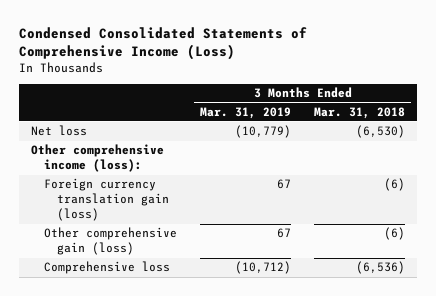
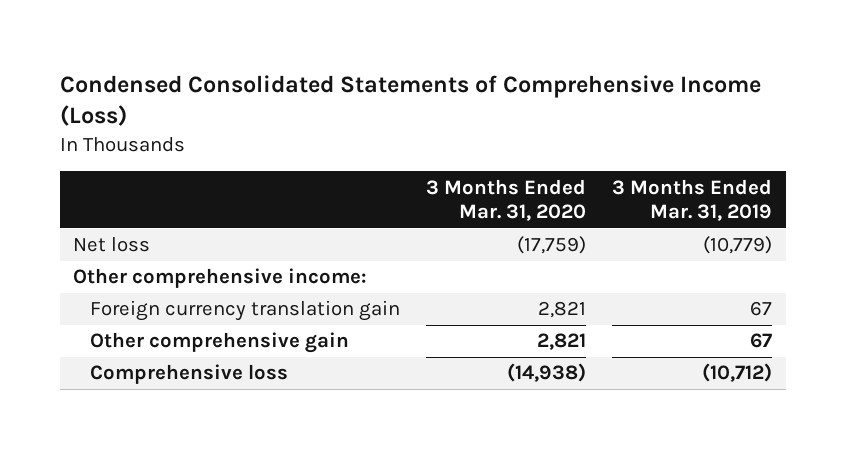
[314,106,406,119] Mar. 31, 2018 -> none
none -> [426,178,587,222] 3 Months Ended Mar. 31, 2020
[30,144,164,173] Other comprehensive income (loss): -> [72,268,367,289] Other comprehensive income:
[44,178,170,222] Foreign currency translation gain (loss) -> [89,300,400,322] Foreign currency translation gain
[44,227,178,256] Other comprehensive gain (loss) -> [89,332,349,354] Other comprehensive gain

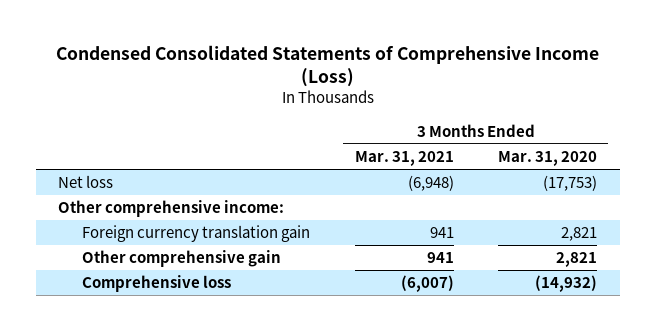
[612,178,773,222] 3 Months Ended Mar. 31, 2019 -> none
none -> [354,150,454,166] Mar. 31, 2021
[517,236,587,255] (17,759) -> [543,175,598,192] (17,753)
[507,363,587,383] (14,938) -> [535,275,598,293] (14,932)

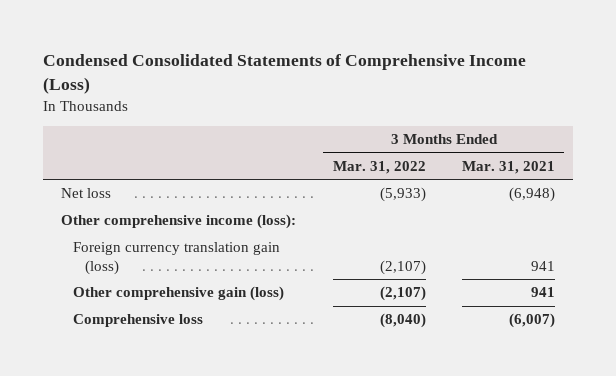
[498,150,598,166] Mar. 31, 2020 -> none
none -> [332,160,426,174] Mar. 31, 2022
[58,200,285,218] Other comprehensive income: -> [61,214,297,230] Other comprehensive income (loss):
[81,225,310,243] Foreign currency translation gain -> [72,242,280,275] Foreign currency translation gain (loss)
[81,250,281,268] Other comprehensive gain -> [72,286,284,302] Other comprehensive gain (loss)

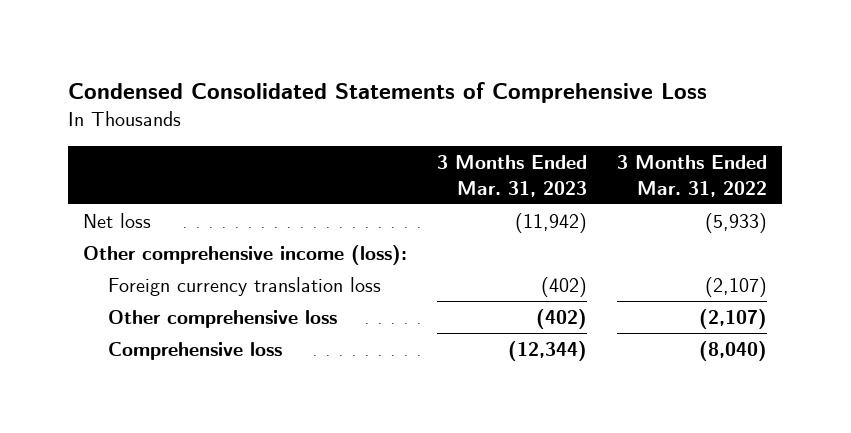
[42,54,526,94] Condensed Consolidated Statements of Comprehensive Income (Loss) -> [68,82,708,104] Condensed Consolidated Statements of Comprehensive Loss
[462,160,556,174] Mar. 31, 2021 -> none
none -> [437,155,588,197] 3 Months Ended Mar. 31, 2023
[72,242,280,275] Foreign currency translation gain (loss) -> [108,277,382,297] Foreign currency translation loss
[72,286,284,302] Other comprehensive gain (loss) -> [108,310,338,329] Other comprehensive loss

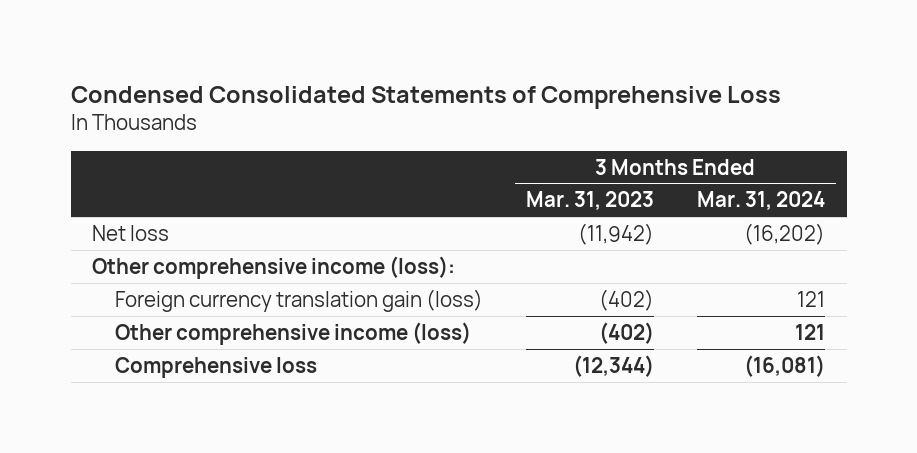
[617,155,768,197] 3 Months Ended Mar. 31, 2022 -> none
none -> [696,191,825,211] Mar. 31, 2024
[108,277,382,297] Foreign currency translation loss -> [114,288,483,312] Foreign currency translation gain (loss)
[108,310,338,329] Other comprehensive loss -> [114,321,471,345] Other comprehensive income (loss)

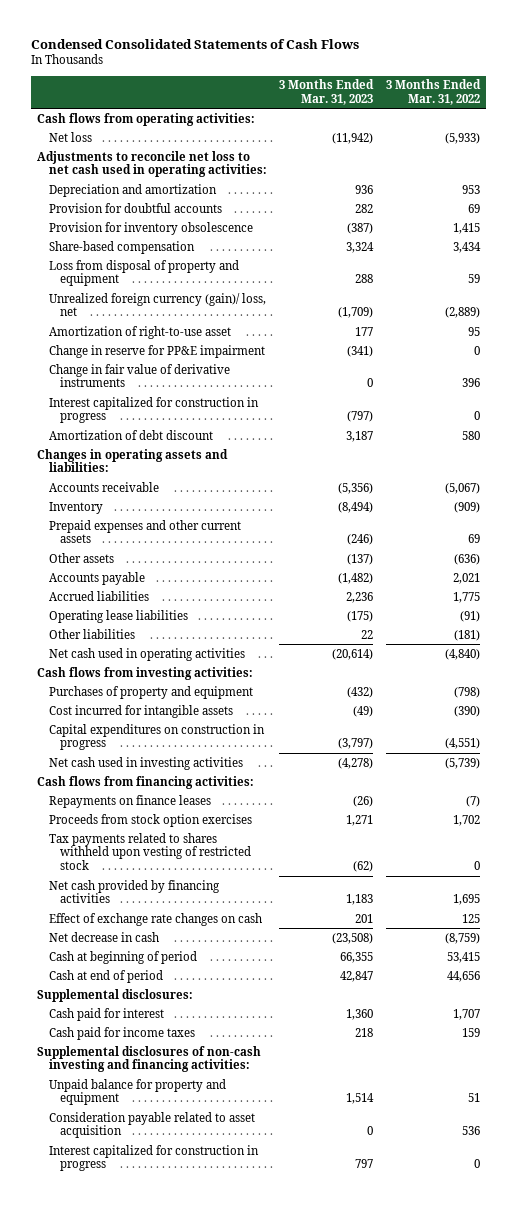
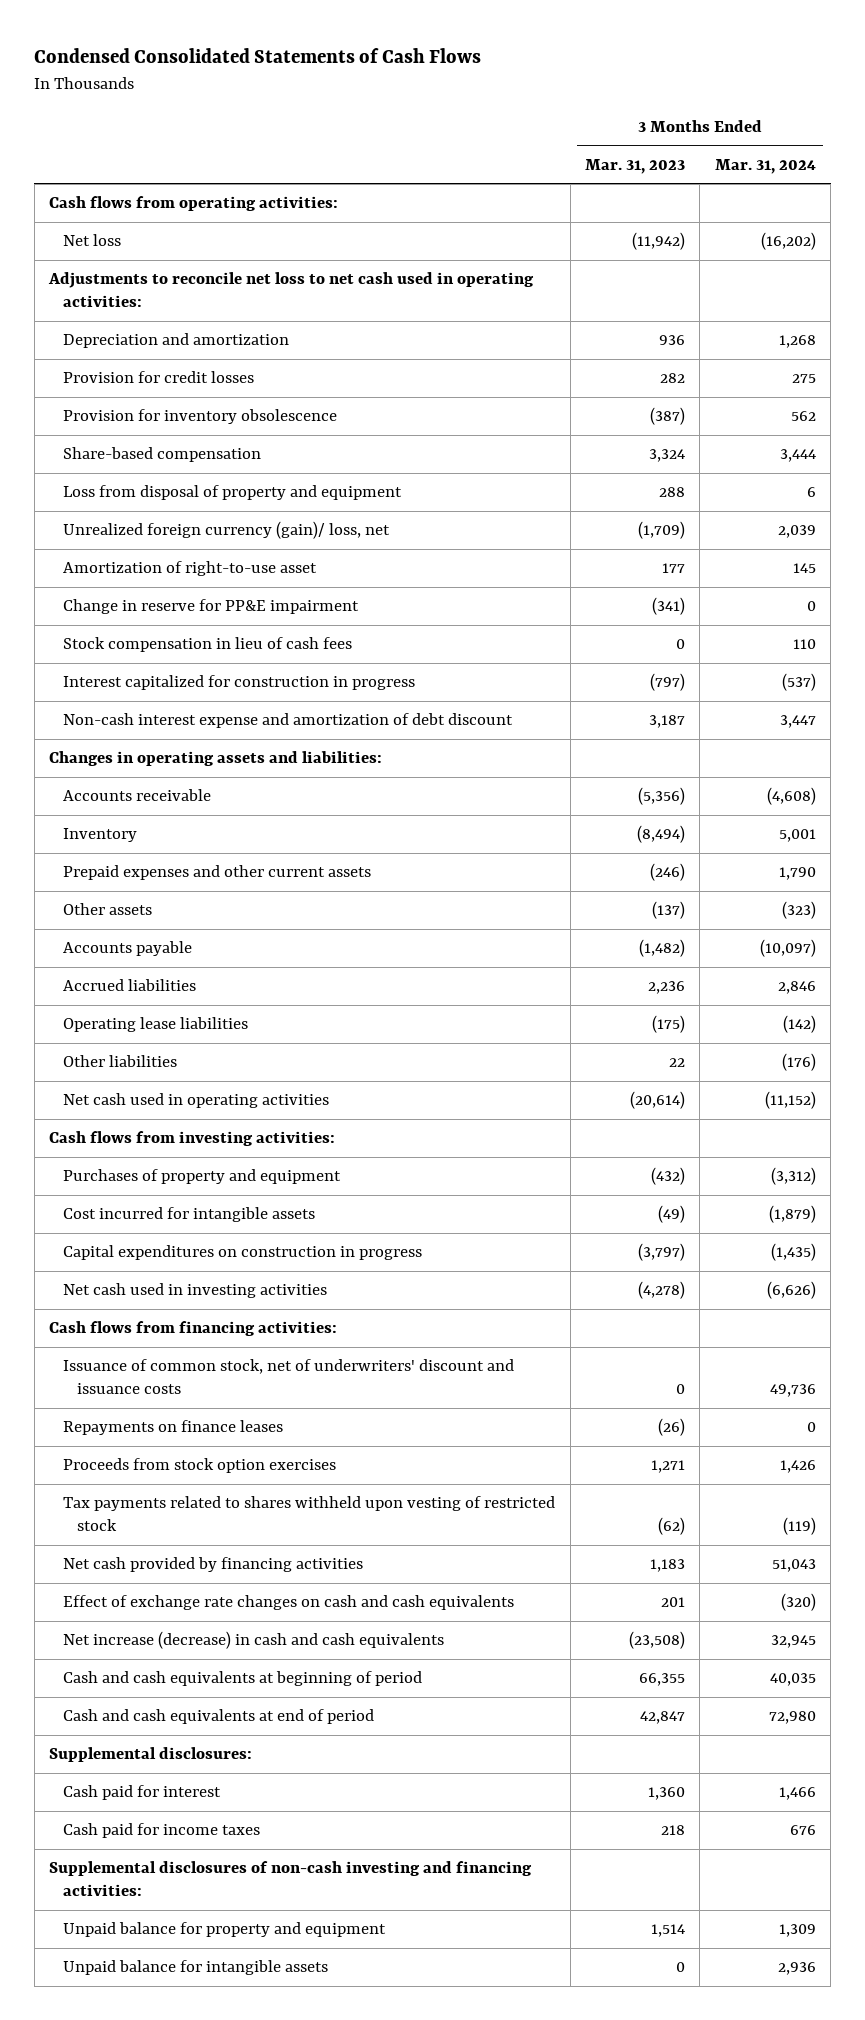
[385,79,481,105] 3 Months Ended Mar. 31, 2022 -> none
none -> [714,158,816,174] Mar. 31, 2024
[48,202,222,213] Provision for doubtful accounts -> [63,371,255,384] Provision for credit losses
[48,363,230,388] Change in fair value of derivative instruments -> none
none -> [63,637,353,653] Stock compensation in lieu of cash fees
[48,429,213,440] Amortization of debt discount -> [63,713,514,729] Non-cash interest expense and amortization of debt discount
none -> [63,1359,515,1395] Issuance of common stock, net of underwriters' discount and issuance costs
[48,912,262,926] Effect of exchange rate changes on cash -> [63,1595,515,1611] Effect of exchange rate changes on cash and cash equivalents
[48,931,159,942] Net decrease in cash -> [63,1631,445,1650] Net increase (decrease) in cash and cash equivalents
[48,950,197,964] Cash at beginning of period -> [63,1671,423,1687] Cash and cash equivalents at beginning of period
[48,969,163,983] Cash at end of period -> [63,1709,375,1725] Cash and cash equivalents at end of period
[48,1111,255,1139] Consideration payable related to asset acquisition -> none
[48,1144,259,1172] Interest capitalized for construction in progress -> none
none -> [63,1960,329,1976] Unpaid balance for intangible assets

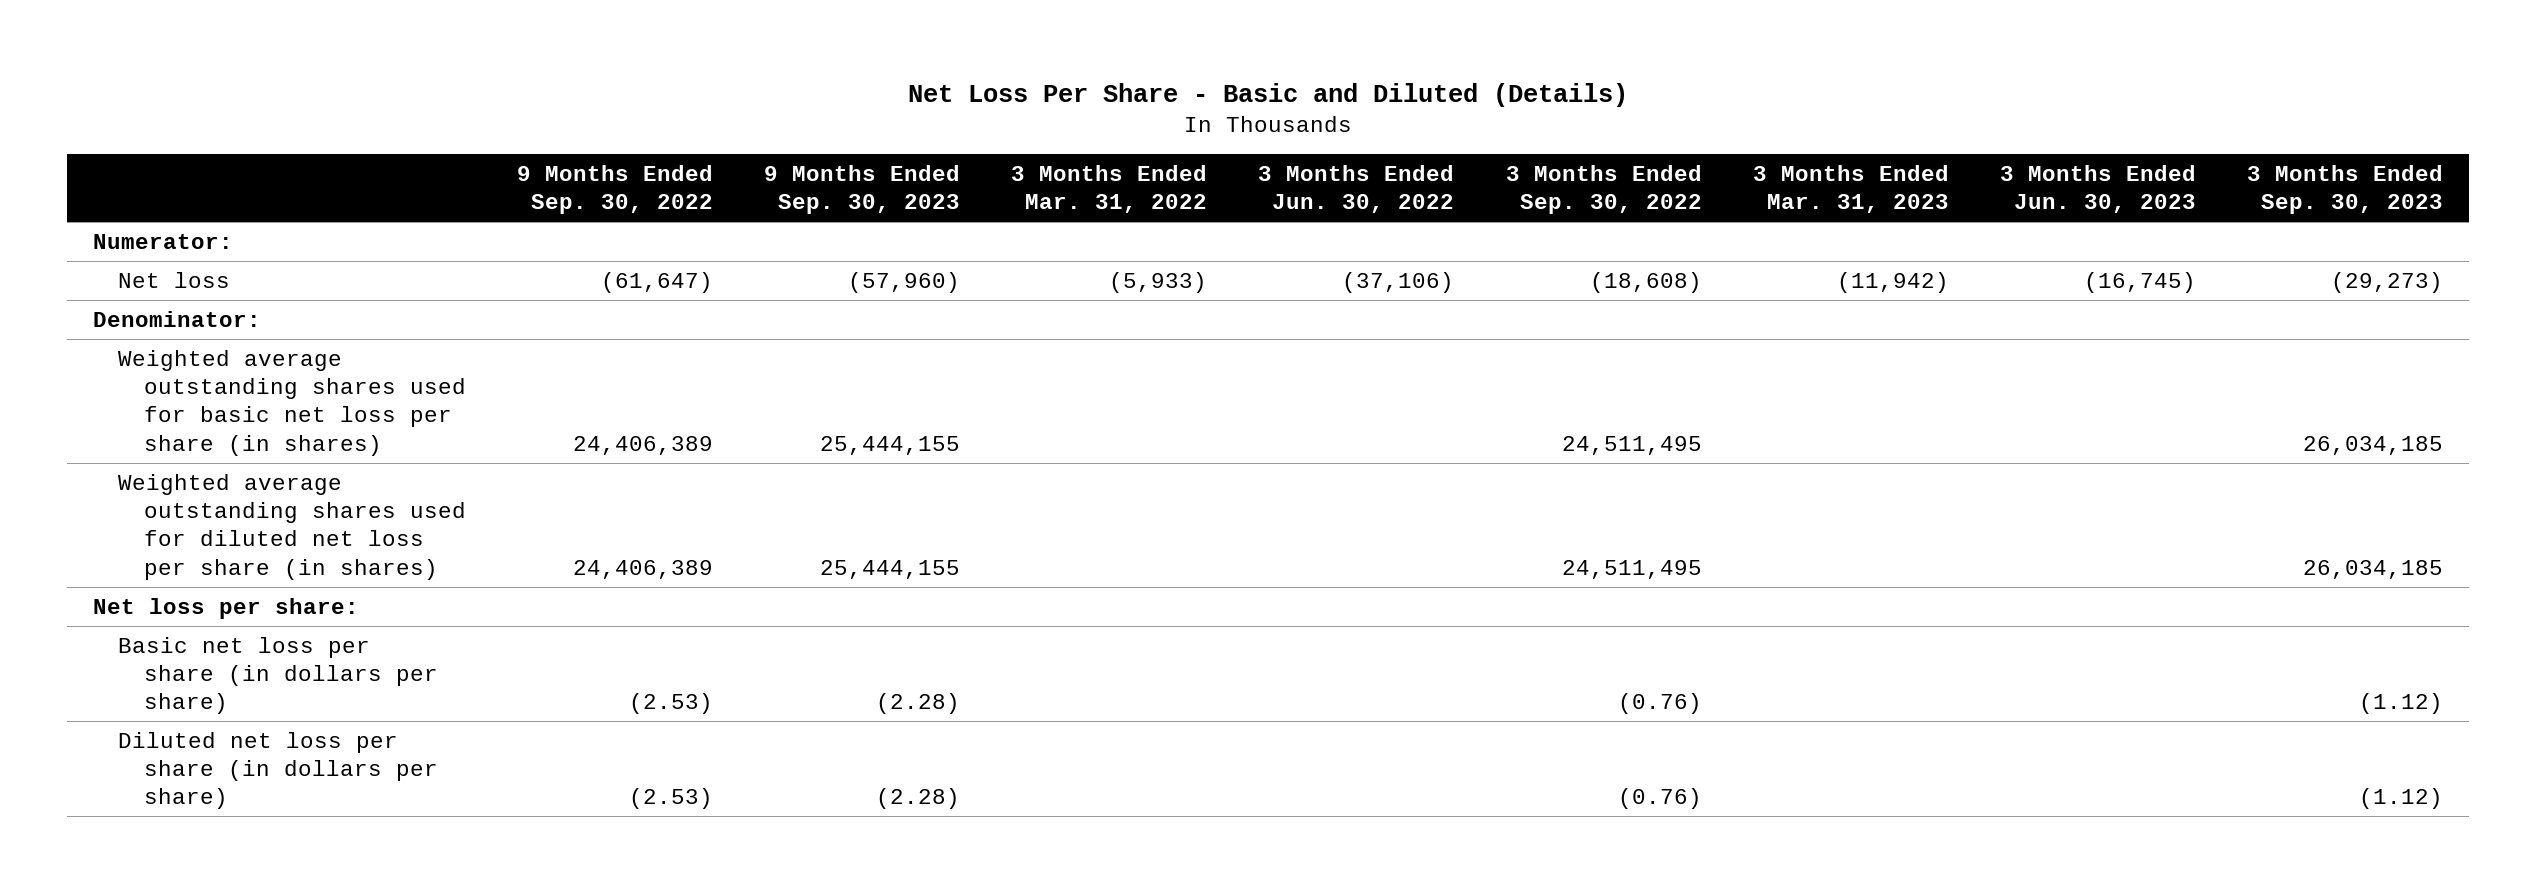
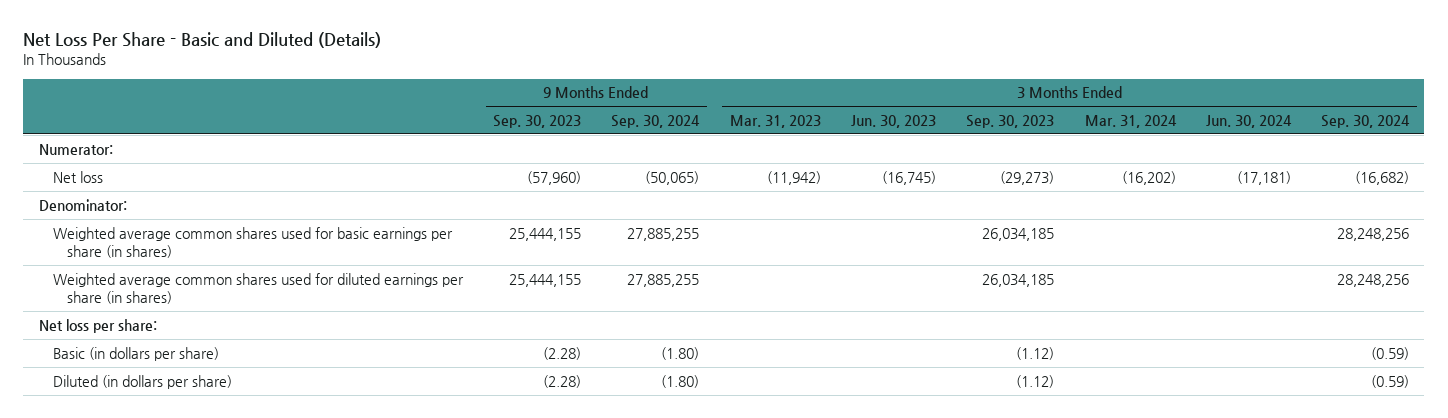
[516,164,713,215] 9 Months Ended Sep. 30, 2022 -> none
[1011,164,1208,214] 3 Months Ended Mar. 31, 2022 -> none
[1258,164,1455,214] 3 Months Ended Jun. 30, 2022 -> none
[1505,164,1702,215] 3 Months Ended Sep. 30, 2022 -> none
none -> [611,115,701,129] Sep. 30, 2024
none -> [1084,115,1177,129] Mar. 31, 2024
none -> [1205,115,1292,129] Jun. 30, 2024
none -> [1321,115,1411,129] Sep. 30, 2024
[118,349,466,456] Weighted average outstanding shares used for basic net loss per share (in shares) -> [52,226,453,258] Weighted average common shares used for basic earnings per share (in shares)
[118,473,466,580] Weighted average outstanding shares used for diluted net loss per share (in shares) -> [52,272,464,304] Weighted average common shares used for diluted earnings per share (in shares)
[118,636,438,715] Basic net loss per share (in dollars per share) -> [52,346,219,361] Basic (in dollars per share)
[118,731,438,810] Diluted net loss per share (in dollars per share) -> [52,374,232,389] Diluted (in dollars per share)

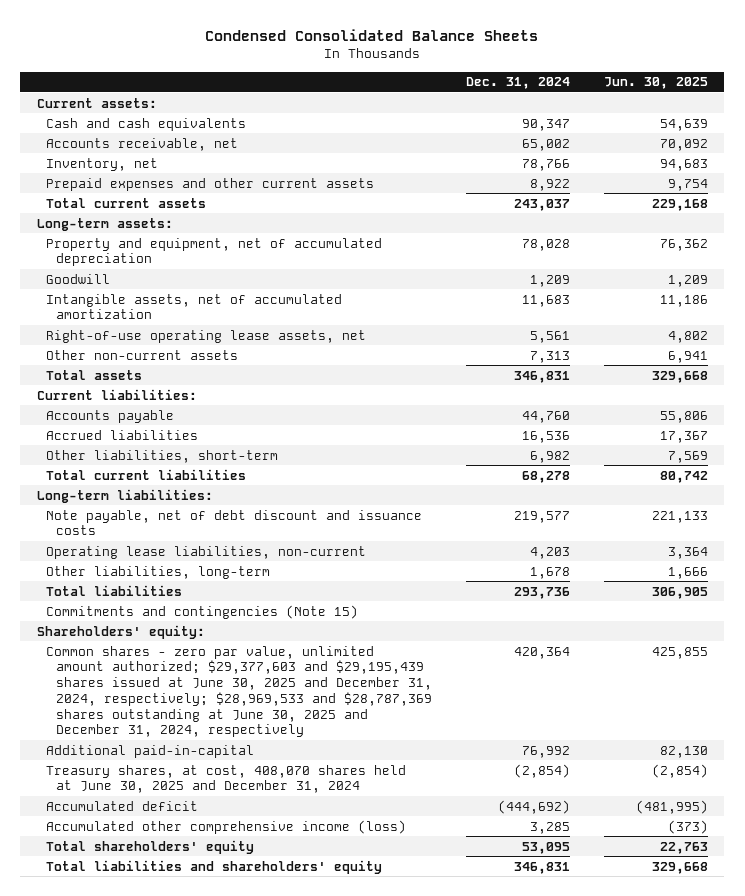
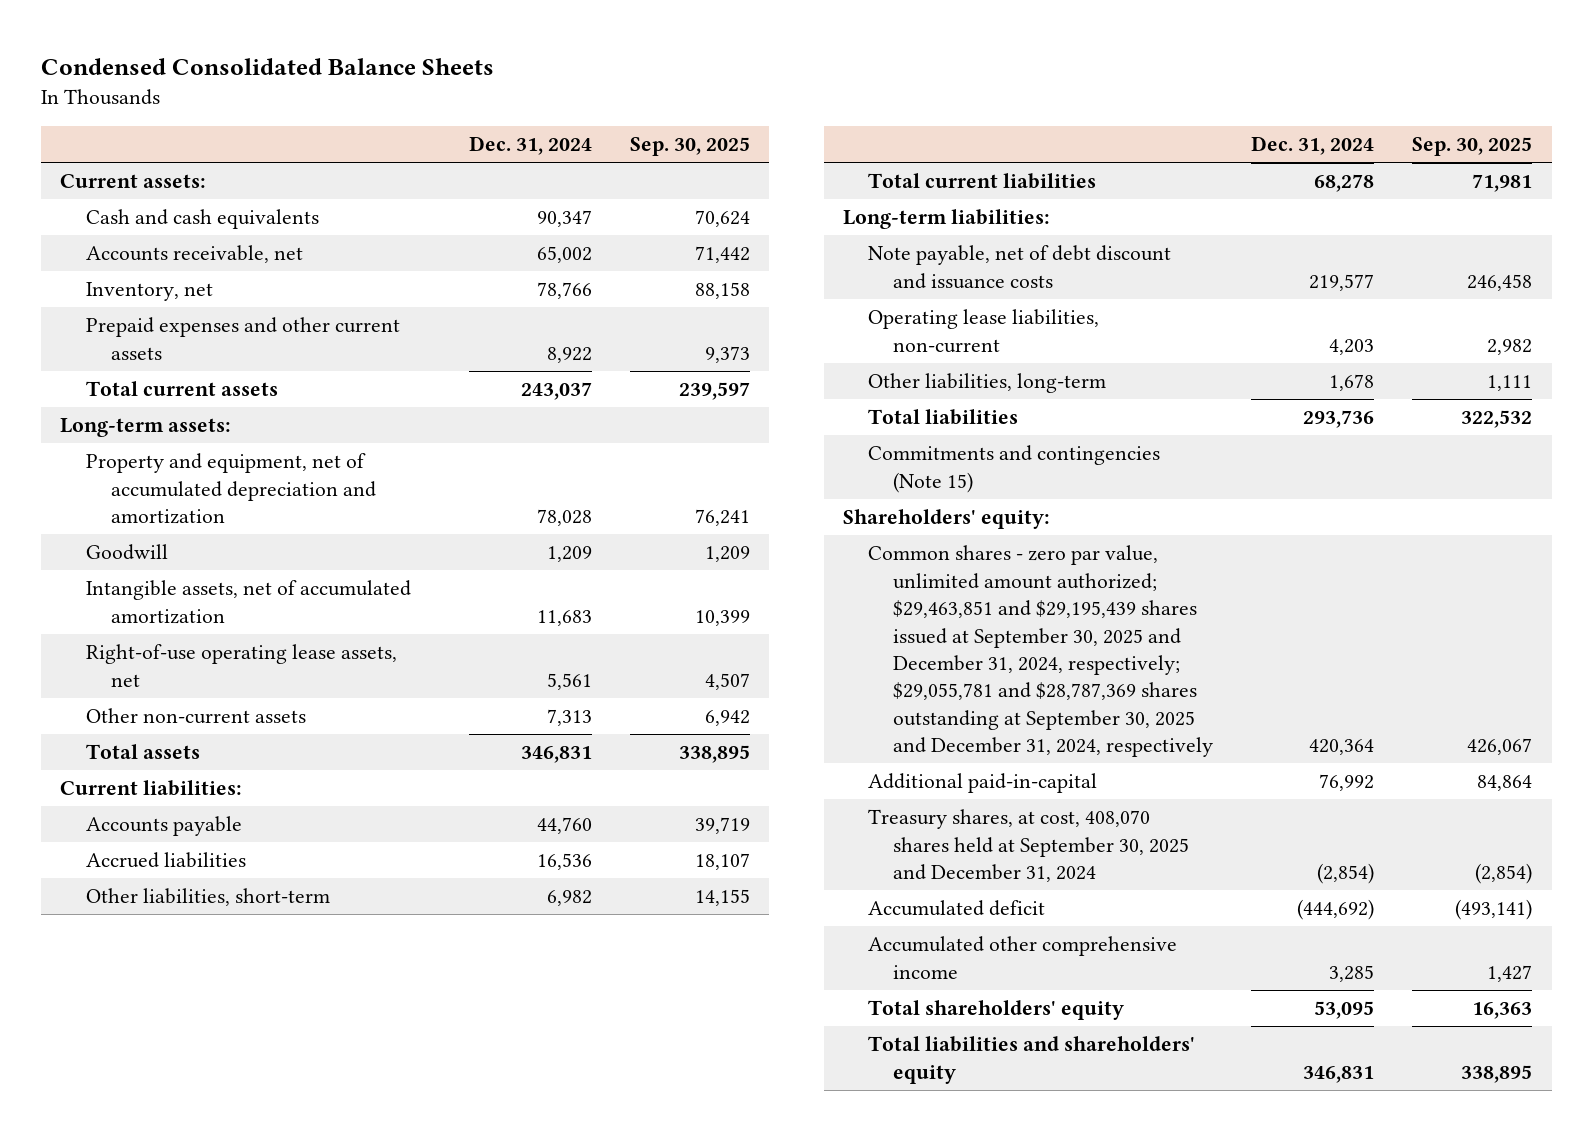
[603,77,708,90] Jun. 30, 2025 -> none
none -> [630,137,751,157] Sep. 30, 2025
[46,237,383,267] Property and equipment, net of accumulated depreciation -> [85,453,376,525] Property and equipment, net of accumulated depreciation and amortization
[46,645,432,738] Common shares - zero par value, unlimited amount authorized; $29,377,603 and $29,195,439 shares issued at June 30, 2025 and December 31, 2024, respectively; $28,969,533 and $28,787,369 shares outstanding at June 30, 2025 and December 31, 2024, respectively -> [867,545,1214,758] Common shares - zero par value, unlimited amount authorized; $29,463,851 and $29,195,439 shares issued at September 30, 2025 and December 31, 2024, respectively; $29,055,781 and $28,787,369 shares outstanding at September 30, 2025 and December 31, 2024, respectively
[46,764,407,794] Treasury shares, at cost, 408,070 shares held at June 30, 2025 and December 31, 2024 -> [867,809,1190,883] Treasury shares, at cost, 408,070 shares held at September 30, 2025 and December 31, 2024
[46,819,407,834] Accumulated other comprehensive income (loss) -> [867,936,1177,979] Accumulated other comprehensive income

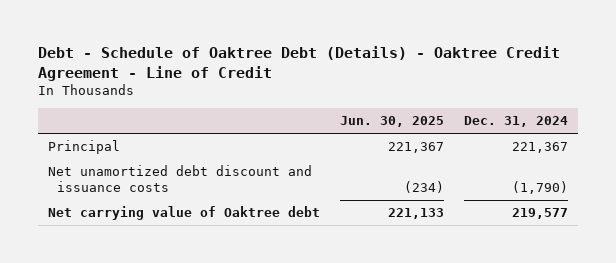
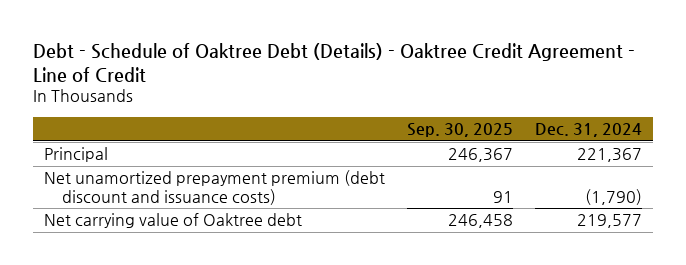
[339,116,444,128] Jun. 30, 2025 -> none
none -> [406,123,513,138] Sep. 30, 2025
[47,165,312,193] Net unamortized debt discount and issuance costs -> [43,170,385,205] Net unamortized prepayment premium (debt discount and issuance costs)

